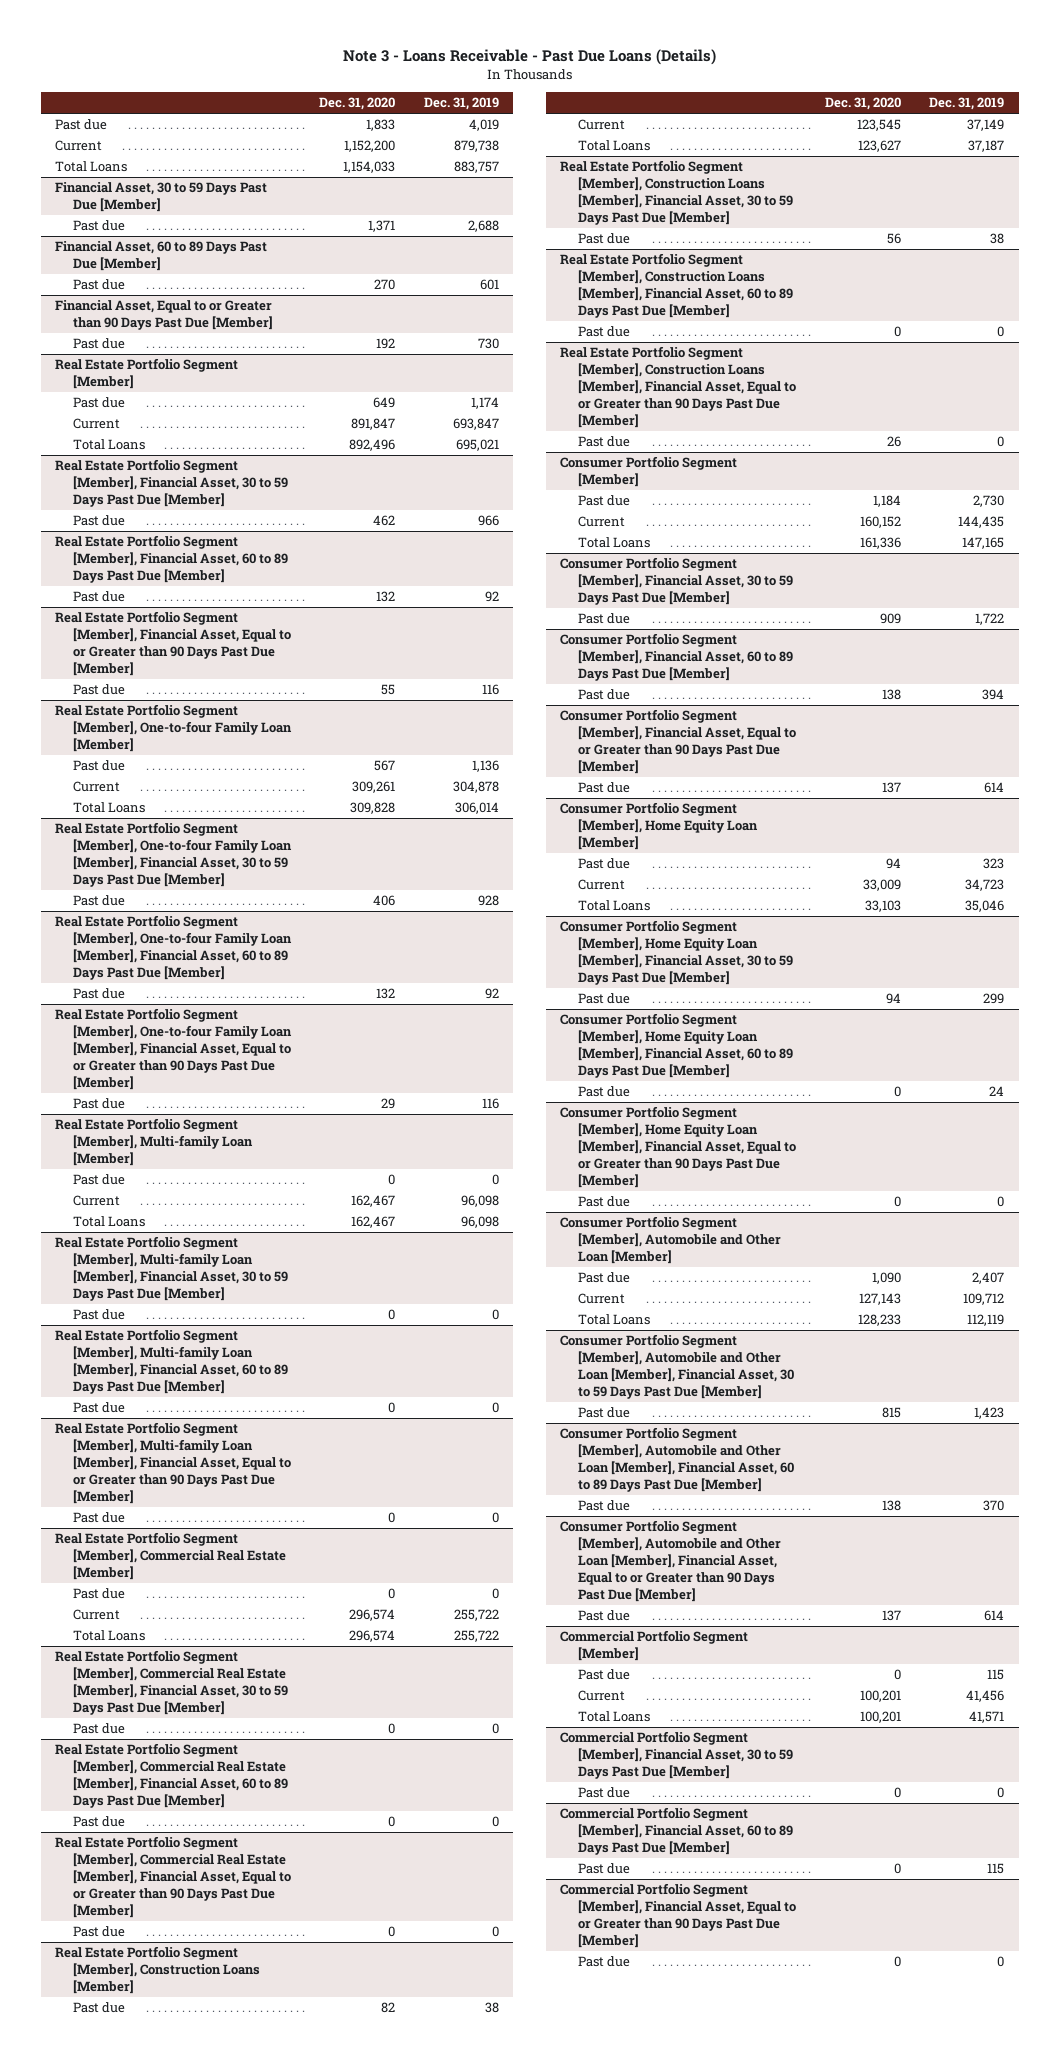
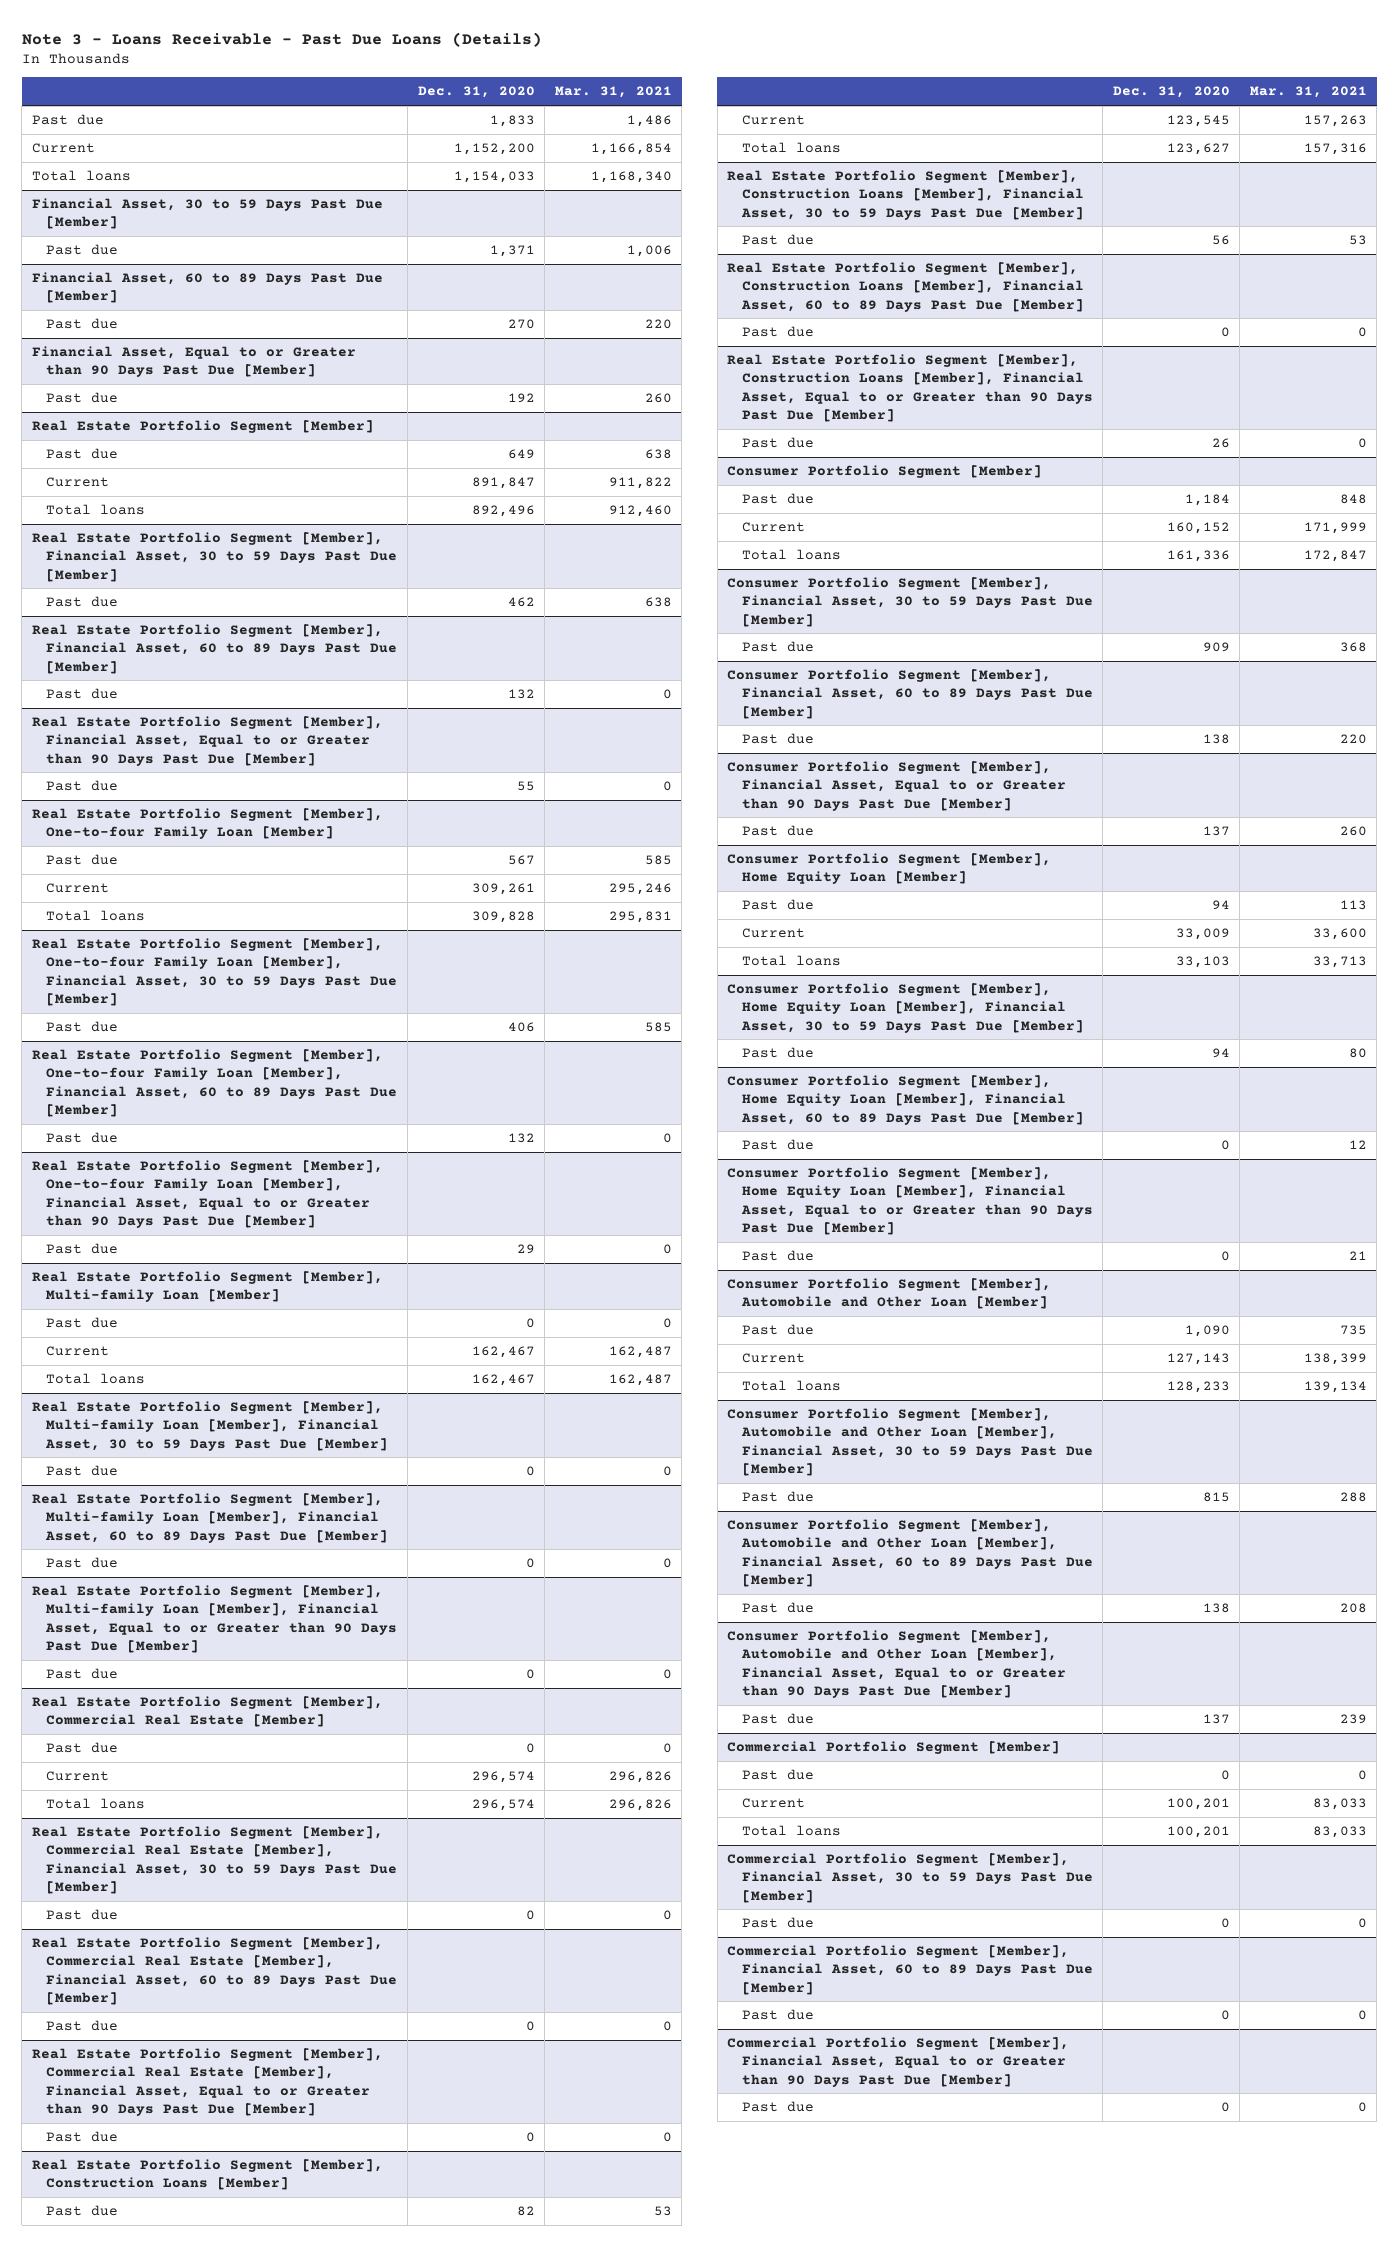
[423,97,499,111] Dec. 31, 2019 -> none
none -> [554,86,672,99] Mar. 31, 2021
[54,161,127,173] Total Loans -> [31,169,131,181] Total loans
[72,439,145,451] Total Loans -> [46,503,146,515] Total loans
[72,802,145,814] Total Loans -> [46,909,146,921] Total loans
[72,1216,145,1228] Total Loans -> [46,1372,146,1384] Total loans
[72,1630,145,1642] Total Loans -> [46,1797,146,1809] Total loans
[578,140,651,152] Total Loans -> [741,141,841,153] Total loans
[578,537,651,549] Total Loans -> [741,548,841,560] Total loans
[578,900,651,912] Total Loans -> [741,954,841,966] Total loans
[578,1314,651,1326] Total Loans -> [741,1379,841,1391] Total loans
[578,1711,651,1723] Total Loans -> [741,1824,841,1836] Total loans

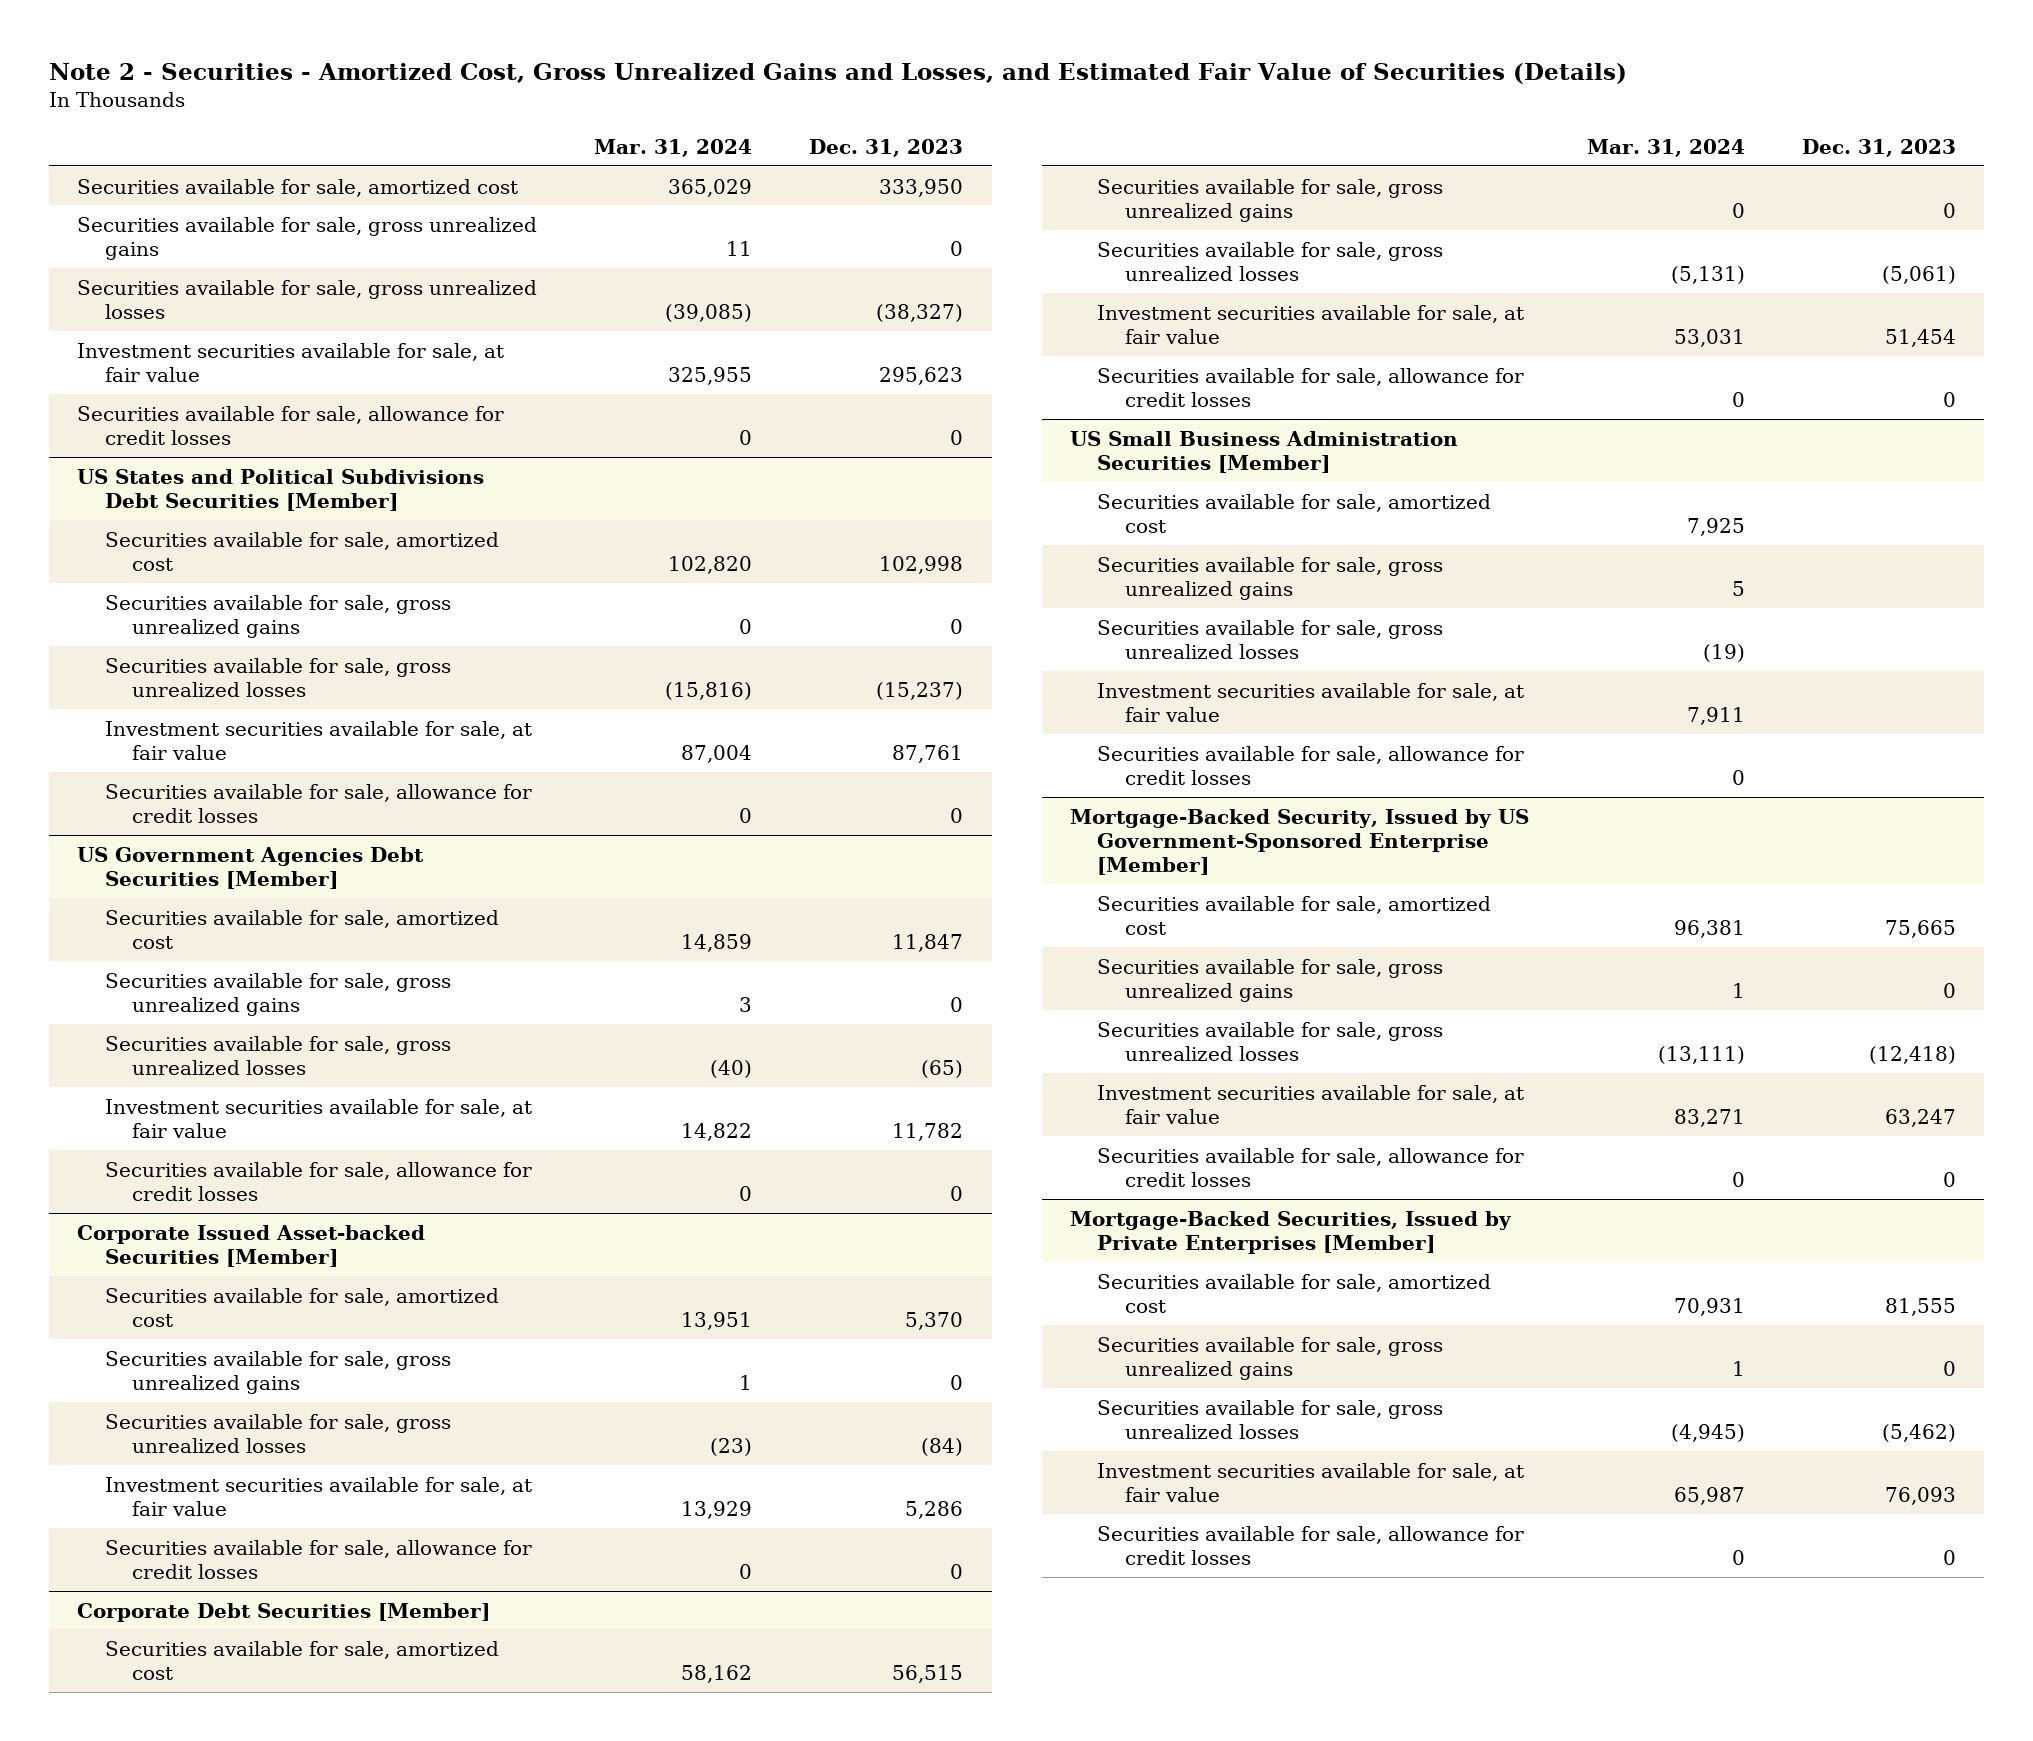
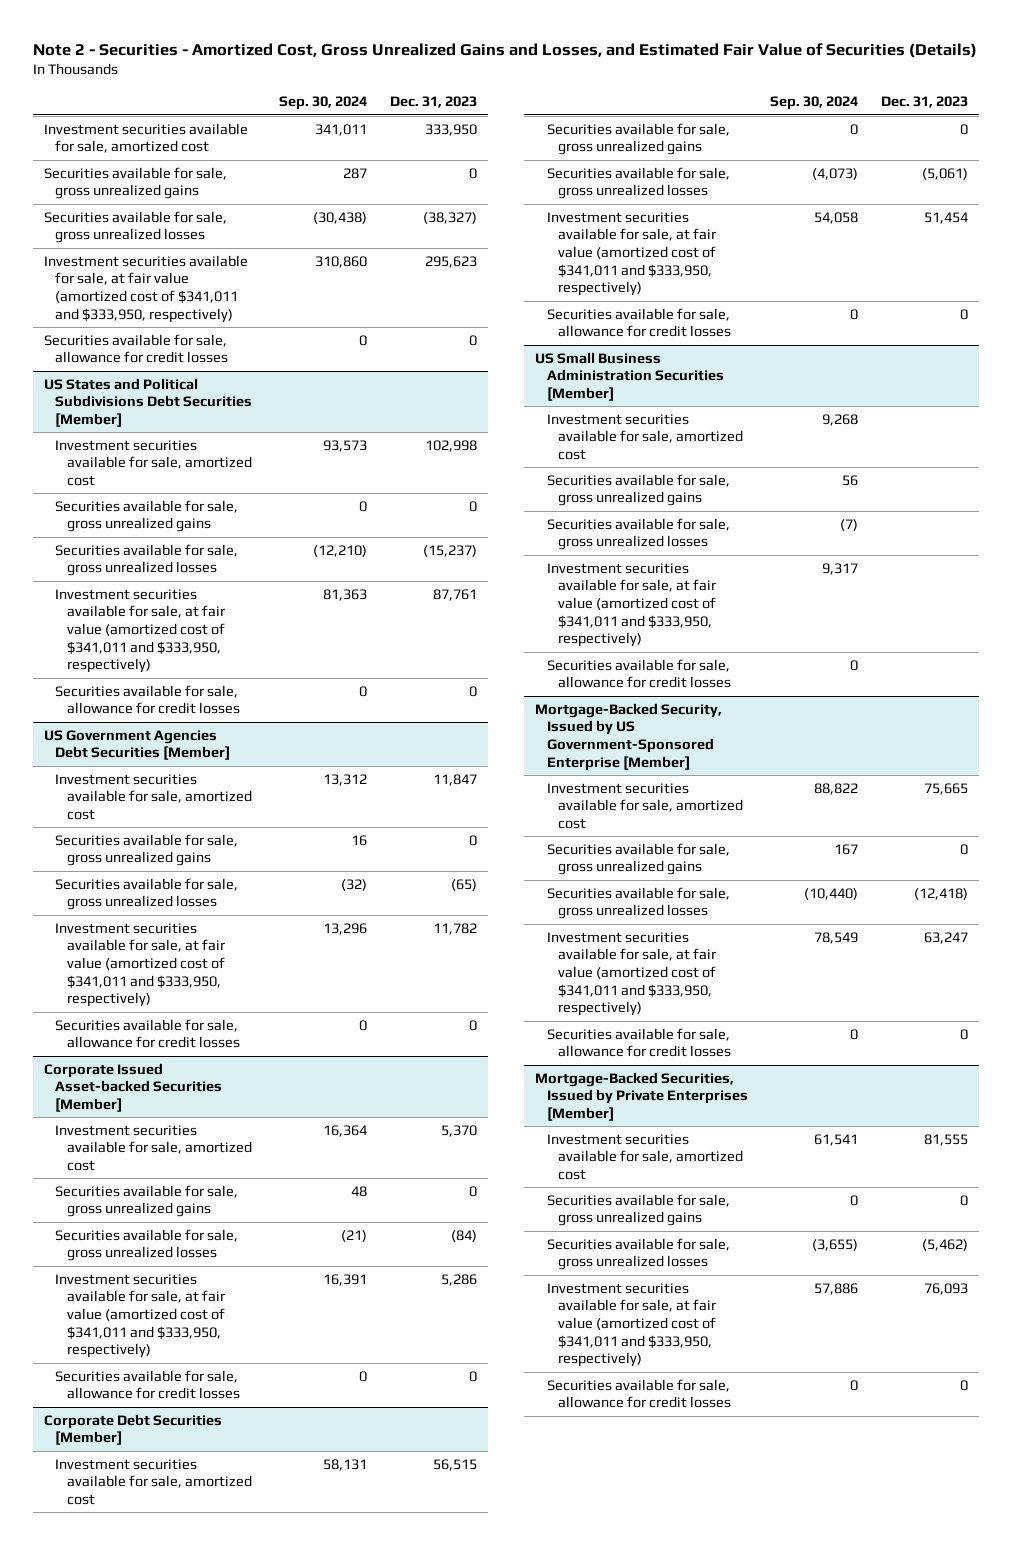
[594,138,753,157] Mar. 31, 2024 -> none
none -> [278,96,367,111] Sep. 30, 2024
[77,178,519,197] Securities available for sale, amortized cost -> [43,122,248,154] Investment securities available for sale, amortized cost
[77,342,505,382] Investment securities available for sale, at fair value -> [43,254,248,323] Investment securities available for sale, at fair value (amortized cost of $341,011 and $333,950, respectively)
[104,531,499,571] Securities available for sale, amortized cost -> [55,439,252,486] Investment securities available for sale, amortized cost
[104,720,532,760] Investment securities available for sale, at fair value -> [55,588,225,674] Investment securities available for sale, at fair value (amortized cost of $341,011 and $333,950, respectively)
[104,909,499,949] Securities available for sale, amortized cost -> [55,773,252,820] Investment securities available for sale, amortized cost
[104,1098,532,1138] Investment securities available for sale, at fair value -> [55,922,225,1008] Investment securities available for sale, at fair value (amortized cost of $341,011 and $333,950, respectively)
[104,1287,499,1327] Securities available for sale, amortized cost -> [55,1124,252,1171] Investment securities available for sale, amortized cost
[104,1476,532,1516] Investment securities available for sale, at fair value -> [55,1273,225,1359] Investment securities available for sale, at fair value (amortized cost of $341,011 and $333,950, respectively)
[104,1640,499,1680] Securities available for sale, amortized cost -> [55,1458,252,1505] Investment securities available for sale, amortized cost
[1097,304,1525,344] Investment securities available for sale, at fair value -> [546,211,717,297] Investment securities available for sale, at fair value (amortized cost of $341,011 and $333,950, respectively)
[1097,493,1492,533] Securities available for sale, amortized cost -> [546,413,744,460] Investment securities available for sale, amortized cost
[1097,682,1525,722] Investment securities available for sale, at fair value -> [546,562,717,648] Investment securities available for sale, at fair value (amortized cost of $341,011 and $333,950, respectively)
[1097,895,1492,935] Securities available for sale, amortized cost -> [546,782,744,829] Investment securities available for sale, amortized cost
[1097,1084,1525,1124] Investment securities available for sale, at fair value -> [546,931,717,1017] Investment securities available for sale, at fair value (amortized cost of $341,011 and $333,950, respectively)
[1097,1273,1492,1313] Securities available for sale, amortized cost -> [546,1133,744,1180] Investment securities available for sale, amortized cost
[1097,1462,1525,1502] Investment securities available for sale, at fair value -> [546,1282,717,1368] Investment securities available for sale, at fair value (amortized cost of $341,011 and $333,950, respectively)

